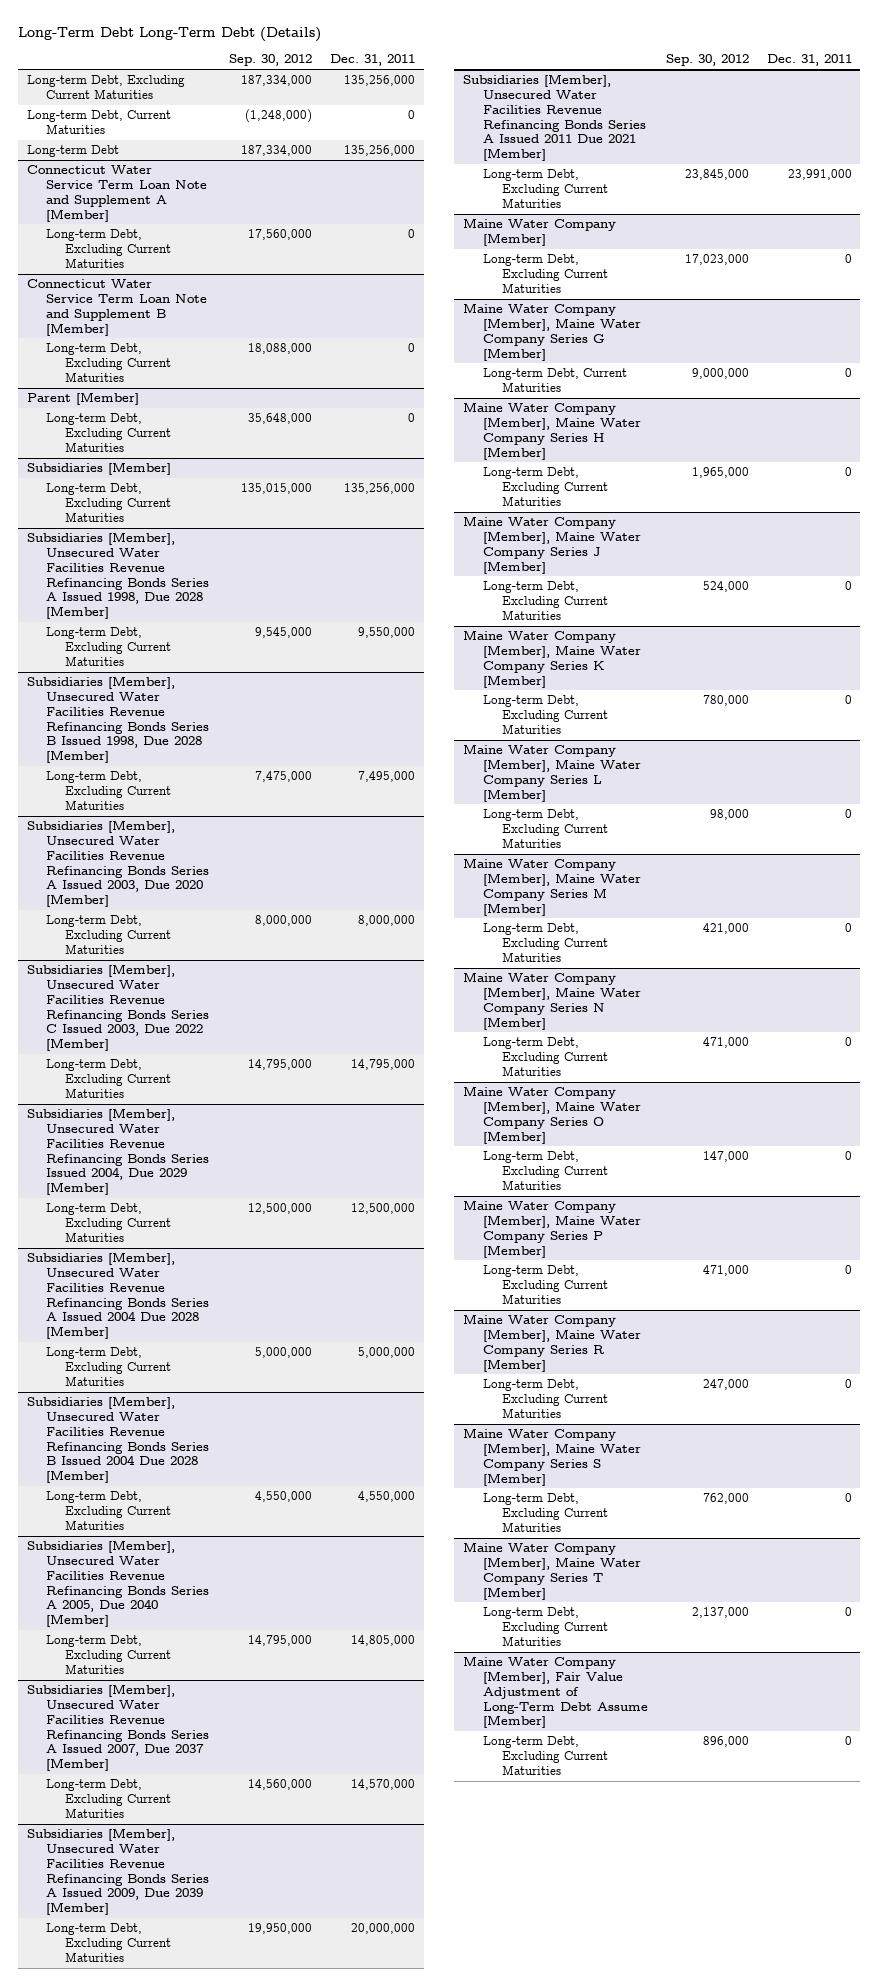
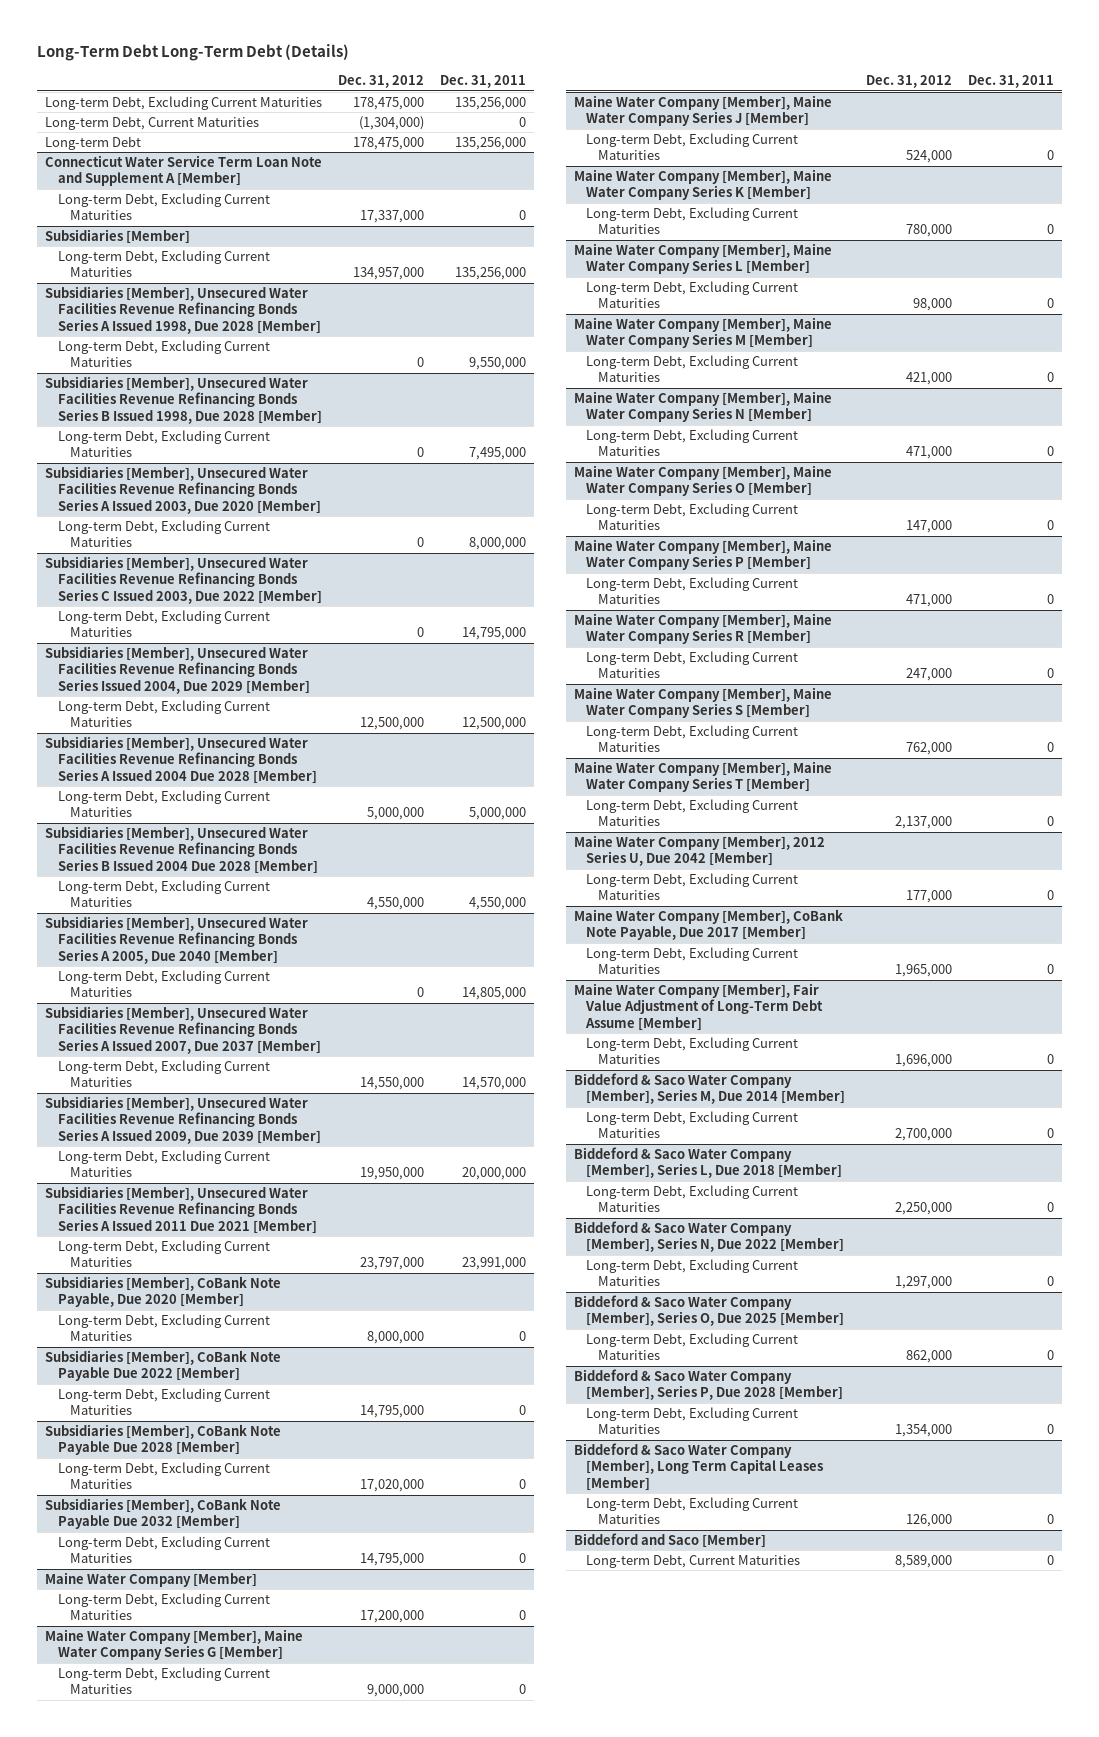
[228,54,312,67] Sep. 30, 2012 -> none
none -> [337,75,424,89] Dec. 31, 2012
[26,279,207,336] Connecticut Water Service Term Loan Note and Supplement B [Member] -> none
[45,343,172,382] Long-term Debt, Excluding Current Maturities -> none
[26,392,139,406] Parent [Member] -> none
[45,413,172,452] Long-term Debt, Excluding Current Maturities -> none
none -> [45,1275,282,1308] Subsidiaries [Member], CoBank Note Payable, Due 2020 [Member]
none -> [57,1313,270,1342] Long-term Debt, Excluding Current Maturities
none -> [45,1349,282,1382] Subsidiaries [Member], CoBank Note Payable Due 2022 [Member]
none -> [57,1387,270,1416] Long-term Debt, Excluding Current Maturities
none -> [45,1423,282,1456] Subsidiaries [Member], CoBank Note Payable Due 2028 [Member]
none -> [57,1461,270,1490] Long-term Debt, Excluding Current Maturities
none -> [45,1497,282,1530] Subsidiaries [Member], CoBank Note Payable Due 2032 [Member]
none -> [57,1535,270,1564] Long-term Debt, Excluding Current Maturities
[482,368,627,393] Long-term Debt, Current Maturities -> none
[463,402,641,460] Maine Water Company [Member], Maine Water Company Series H [Member] -> none
none -> [573,834,825,867] Maine Water Company [Member], 2012 Series U, Due 2042 [Member]
none -> [585,872,798,901] Long-term Debt, Excluding Current Maturities
none -> [573,908,843,941] Maine Water Company [Member], CoBank Note Payable, Due 2017 [Member]
none -> [585,946,798,975] Long-term Debt, Excluding Current Maturities
none -> [573,1072,845,1105] Biddeford & Saco Water Company [Member], Series M, Due 2014 [Member]
none -> [585,1110,798,1139] Long-term Debt, Excluding Current Maturities
none -> [573,1146,842,1179] Biddeford & Saco Water Company [Member], Series L, Due 2018 [Member]
none -> [585,1184,798,1213] Long-term Debt, Excluding Current Maturities
none -> [573,1220,844,1253] Biddeford & Saco Water Company [Member], Series N, Due 2022 [Member]
none -> [585,1258,798,1287] Long-term Debt, Excluding Current Maturities
none -> [573,1294,844,1327] Biddeford & Saco Water Company [Member], Series O, Due 2025 [Member]
none -> [585,1332,798,1361] Long-term Debt, Excluding Current Maturities
none -> [573,1368,843,1401] Biddeford & Saco Water Company [Member], Series P, Due 2028 [Member]
none -> [585,1406,798,1435] Long-term Debt, Excluding Current Maturities
none -> [573,1442,823,1491] Biddeford & Saco Water Company [Member], Long Term Capital Leases [Member]
none -> [585,1496,798,1525] Long-term Debt, Excluding Current Maturities
none -> [573,1532,766,1548] Biddeford and Saco [Member]
none -> [585,1553,800,1568] Long-term Debt, Current Maturities

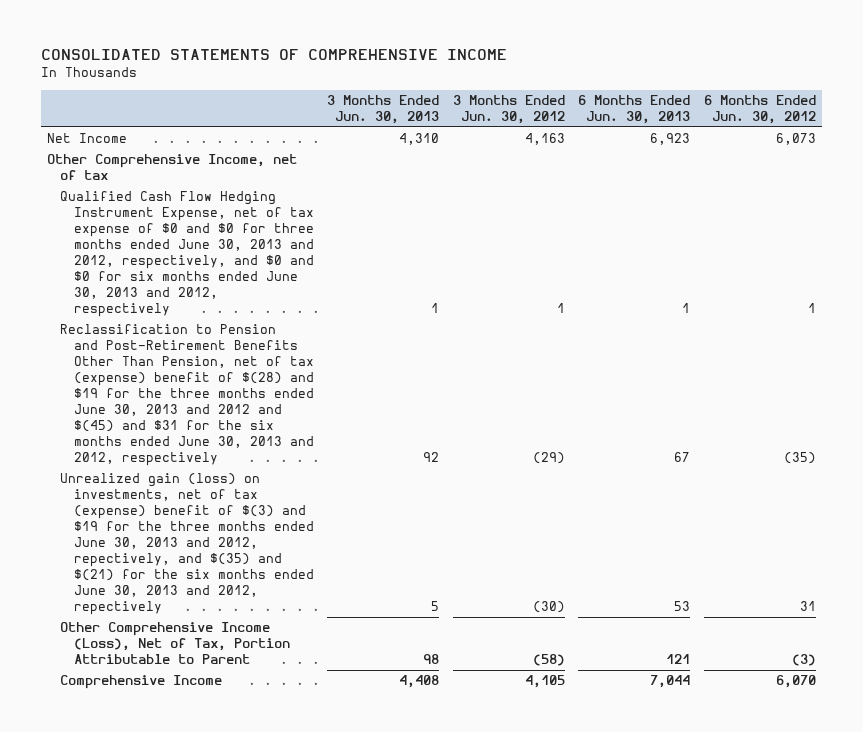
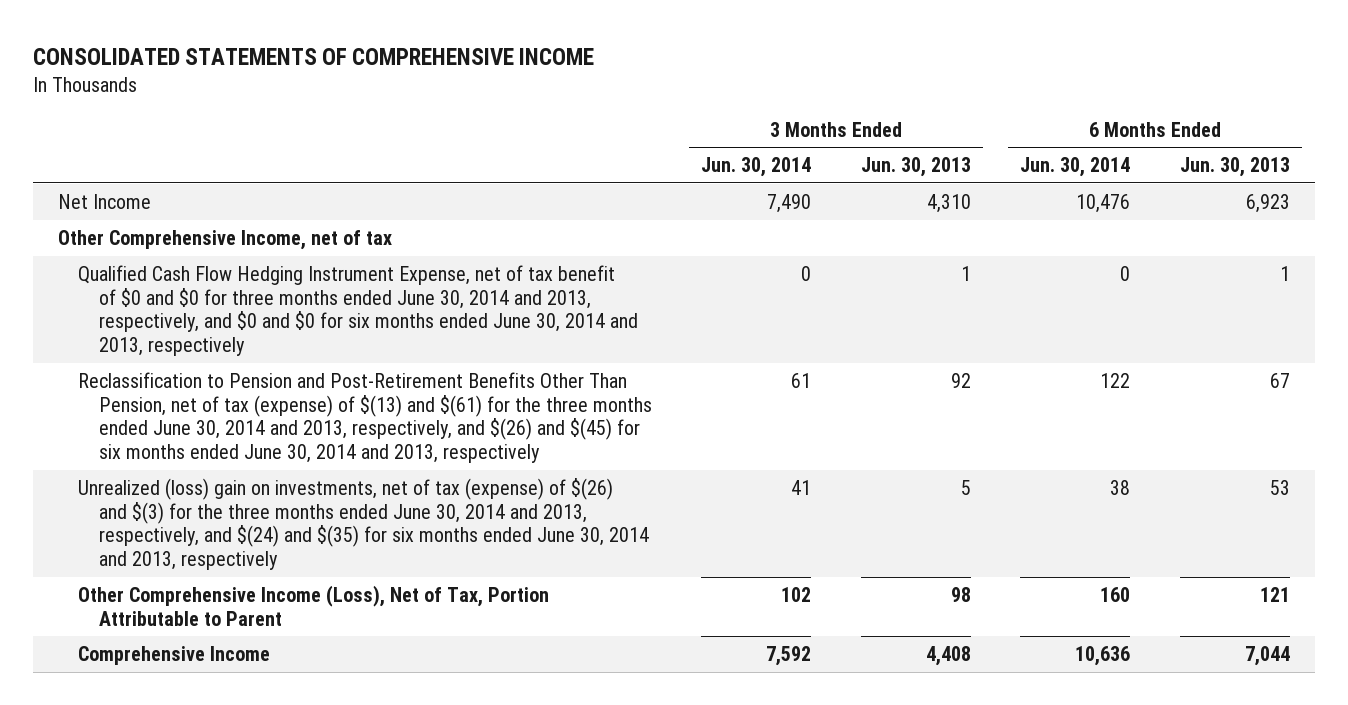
[452,95,565,125] 3 Months Ended Jun. 30, 2012 -> none
[703,95,816,125] 6 Months Ended Jun. 30, 2012 -> none
none -> [701,157,812,178] Jun. 30, 2014
none -> [1020,157,1131,178] Jun. 30, 2014
[60,191,314,318] Qualified Cash Flow Hedging Instrument Expense, net of tax expense of $0 and $0 for three months ended June 30, 2013 and 2012, respectively, and $0 and $0 for six months ended June 30, 2013 and 2012, respectively -> [78,264,638,357] Qualified Cash Flow Hedging Instrument Expense, net of tax benefit of $0 and $0 for three months ended June 30, 2014 and 2013, respectively, and $0 and $0 for six months ended June 30, 2014 and 2013, respectively
[60,324,314,467] Reclassification to Pension and Post-Retirement Benefits Other Than Pension, net of tax (expense) benefit of $(28) and $19 for the three months ended June 30, 2013 and 2012 and $(45) and $31 for the six months ended June 30, 2013 and 2012, respectively -> [78,371,652,464] Reclassification to Pension and Post-Retirement Benefits Other Than Pension, net of tax (expense) of $(13) and $(61) for the three months ended June 30, 2014 and 2013, respectively, and $(26) and $(45) for six months ended June 30, 2014 and 2013, respectively
[60,473,314,616] Unrealized gain (loss) on investments, net of tax (expense) benefit of $(3) and $19 for the three months ended June 30, 2013 and 2012, repectively, and $(35) and $(21) for the six months ended June 30, 2013 and 2012, repectively -> [78,477,649,571] Unrealized (loss) gain on investments, net of tax (expense) of $(26) and $(3) for the three months ended June 30, 2014 and 2013, respectively, and $(24) and $(35) for six months ended June 30, 2014 and 2013, respectively

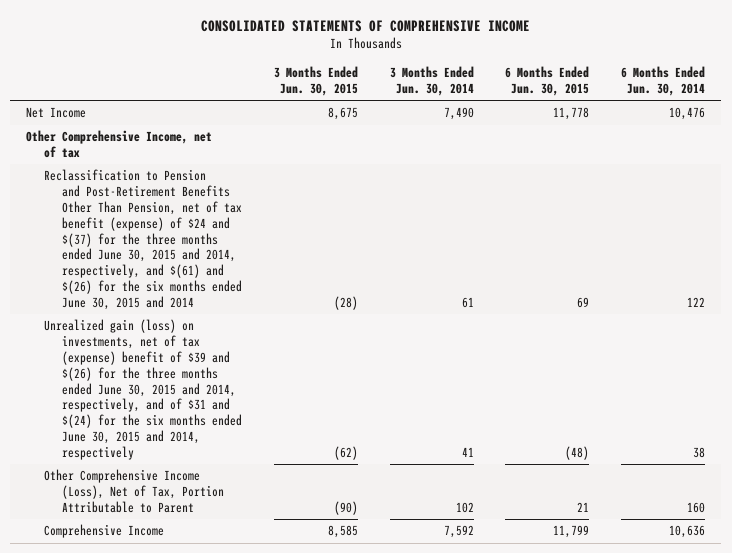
[860,157,971,178] Jun. 30, 2013 -> none
[1179,157,1290,178] Jun. 30, 2013 -> none
none -> [274,66,359,97] 3 Months Ended Jun. 30, 2015
none -> [505,66,590,97] 6 Months Ended Jun. 30, 2015
[78,264,638,357] Qualified Cash Flow Hedging Instrument Expense, net of tax benefit of $0 and $0 for three months ended June 30, 2014 and 2013, respectively, and $0 and $0 for six months ended June 30, 2014 and 2013, respectively -> none
[78,371,652,464] Reclassification to Pension and Post-Retirement Benefits Other Than Pension, net of tax (expense) of $(13) and $(61) for the three months ended June 30, 2014 and 2013, respectively, and $(26) and $(45) for six months ended June 30, 2014 and 2013, respectively -> [44,169,243,310] Reclassification to Pension and Post-Retirement Benefits Other Than Pension, net of tax benefit (expense) of $24 and $(37) for the three months ended June 30, 2015 and 2014, respectively, and $(61) and $(26) for the six months ended June 30, 2015 and 2014
[78,477,649,571] Unrealized (loss) gain on investments, net of tax (expense) of $(26) and $(3) for the three months ended June 30, 2014 and 2013, respectively, and $(24) and $(35) for six months ended June 30, 2014 and 2013, respectively -> [44,319,243,460] Unrealized gain (loss) on investments, net of tax (expense) benefit of $39 and $(26) for the three months ended June 30, 2015 and 2014, respectively, and of $31 and $(24) for the six months ended June 30, 2015 and 2014, respectively

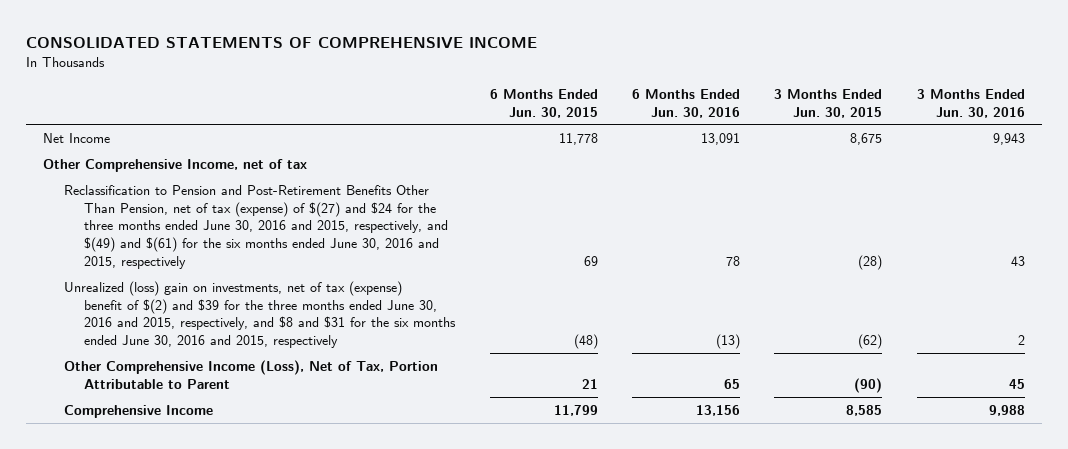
[389,66,474,97] 3 Months Ended Jun. 30, 2014 -> none
[621,66,706,97] 6 Months Ended Jun. 30, 2014 -> none
none -> [632,88,741,118] 6 Months Ended Jun. 30, 2016
none -> [916,88,1025,118] 3 Months Ended Jun. 30, 2016
[44,169,243,310] Reclassification to Pension and Post-Retirement Benefits Other Than Pension, net of tax benefit (expense) of $24 and $(37) for the three months ended June 30, 2015 and 2014, respectively, and $(61) and $(26) for the six months ended June 30, 2015 and 2014 -> [63,184,449,270] Reclassification to Pension and Post-Retirement Benefits Other Than Pension, net of tax (expense) of $(27) and $24 for the three months ended June 30, 2016 and 2015, respectively, and $(49) and $(61) for the six months ended June 30, 2016 and 2015, respectively
[44,319,243,460] Unrealized gain (loss) on investments, net of tax (expense) benefit of $39 and $(26) for the three months ended June 30, 2015 and 2014, respectively, and of $31 and $(24) for the six months ended June 30, 2015 and 2014, respectively -> [63,280,457,349] Unrealized (loss) gain on investments, net of tax (expense) benefit of $(2) and $39 for the three months ended June 30, 2016 and 2015, respectively, and $8 and $31 for the six months ended June 30, 2016 and 2015, respectively

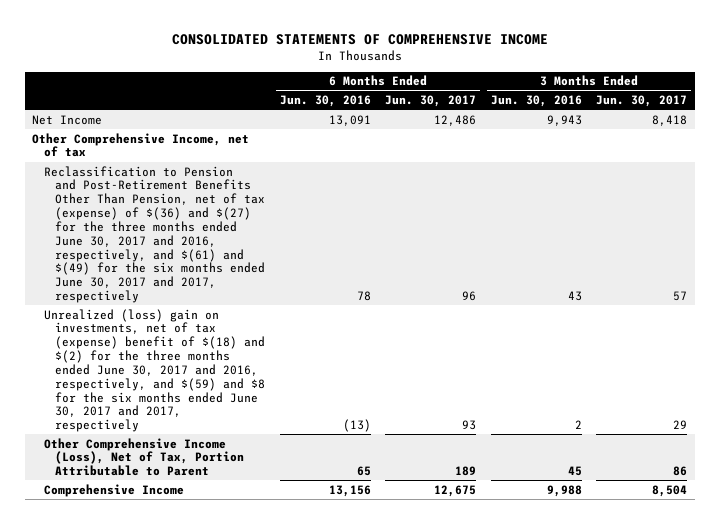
[489,88,598,118] 6 Months Ended Jun. 30, 2015 -> none
[774,88,883,118] 3 Months Ended Jun. 30, 2015 -> none
none -> [385,95,477,108] Jun. 30, 2017
none -> [596,95,688,108] Jun. 30, 2017
[63,184,449,270] Reclassification to Pension and Post-Retirement Benefits Other Than Pension, net of tax (expense) of $(27) and $24 for the three months ended June 30, 2016 and 2015, respectively, and $(49) and $(61) for the six months ended June 30, 2016 and 2015, respectively -> [43,165,266,303] Reclassification to Pension and Post-Retirement Benefits Other Than Pension, net of tax (expense) of $(36) and $(27) for the three months ended June 30, 2017 and 2016, respectively, and $(61) and $(49) for the six months ended June 30, 2017 and 2017, respectively
[63,280,457,349] Unrealized (loss) gain on investments, net of tax (expense) benefit of $(2) and $39 for the three months ended June 30, 2016 and 2015, respectively, and $8 and $31 for the six months ended June 30, 2016 and 2015, respectively -> [43,308,266,433] Unrealized (loss) gain on investments, net of tax (expense) benefit of $(18) and $(2) for the three months ended June 30, 2017 and 2016, respectively, and $(59) and $8 for the six months ended June 30, 2017 and 2017, respectively

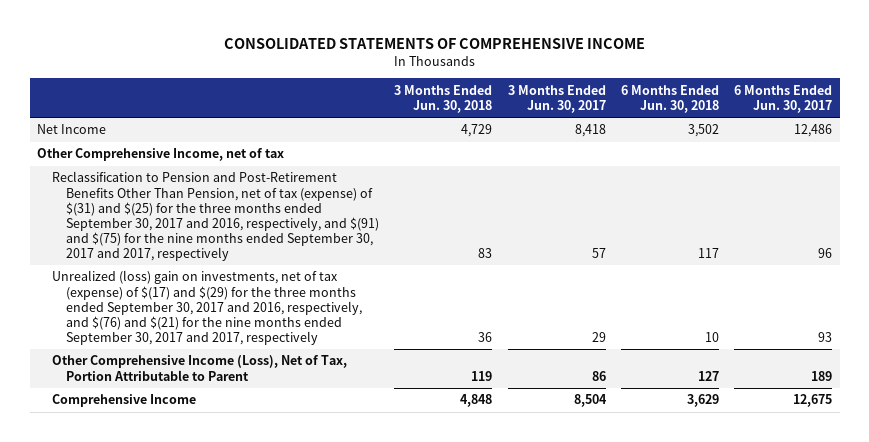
[279,95,371,108] Jun. 30, 2016 -> none
[490,95,582,108] Jun. 30, 2016 -> none
none -> [394,84,493,113] 3 Months Ended Jun. 30, 2018
none -> [620,84,719,113] 6 Months Ended Jun. 30, 2018
[43,165,266,303] Reclassification to Pension and Post-Retirement Benefits Other Than Pension, net of tax (expense) of $(36) and $(27) for the three months ended June 30, 2017 and 2016, respectively, and $(61) and $(49) for the six months ended June 30, 2017 and 2017, respectively -> [51,171,380,261] Reclassification to Pension and Post-Retirement Benefits Other Than Pension, net of tax (expense) of $(31) and $(25) for the three months ended September 30, 2017 and 2016, respectively, and $(91) and $(75) for the nine months ended September 30, 2017 and 2017, respectively
[43,308,266,433] Unrealized (loss) gain on investments, net of tax (expense) benefit of $(18) and $(2) for the three months ended June 30, 2017 and 2016, respectively, and $(59) and $8 for the six months ended June 30, 2017 and 2017, respectively -> [51,270,363,345] Unrealized (loss) gain on investments, net of tax (expense) of $(17) and $(29) for the three months ended September 30, 2017 and 2016, respectively, and $(76) and $(21) for the nine months ended September 30, 2017 and 2017, respectively

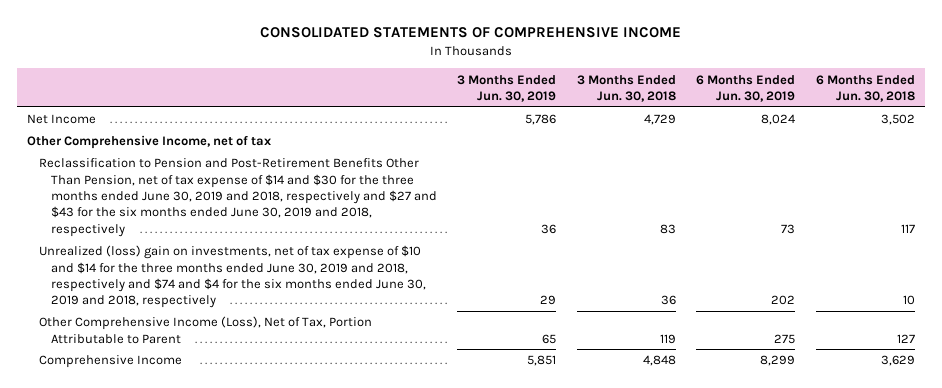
[507,84,606,113] 3 Months Ended Jun. 30, 2017 -> none
[734,84,833,113] 6 Months Ended Jun. 30, 2017 -> none
none -> [457,74,557,103] 3 Months Ended Jun. 30, 2019
none -> [696,74,796,103] 6 Months Ended Jun. 30, 2019
[51,171,380,261] Reclassification to Pension and Post-Retirement Benefits Other Than Pension, net of tax (expense) of $(31) and $(25) for the three months ended September 30, 2017 and 2016, respectively, and $(91) and $(75) for the nine months ended September 30, 2017 and 2017, respectively -> [38,158,437,237] Reclassification to Pension and Post-Retirement Benefits Other Than Pension, net of tax expense of $14 and $30 for the three months ended June 30, 2019 and 2018, respectively and $27 and $43 for the six months ended June 30, 2019 and 2018, respectively
[51,270,363,345] Unrealized (loss) gain on investments, net of tax (expense) of $(17) and $(29) for the three months ended September 30, 2017 and 2016, respectively, and $(76) and $(21) for the nine months ended September 30, 2017 and 2017, respectively -> [38,245,426,309] Unrealized (loss) gain on investments, net of tax expense of $10 and $14 for the three months ended June 30, 2019 and 2018, respectively and $74 and $4 for the six months ended June 30, 2019 and 2018, respectively

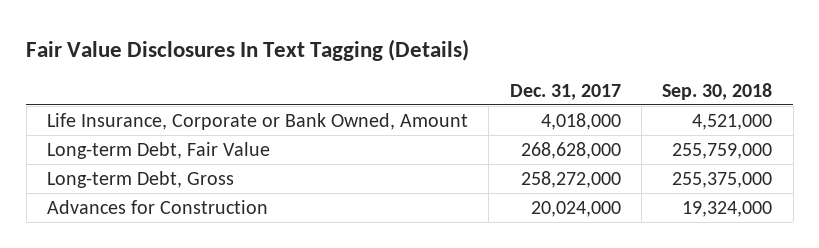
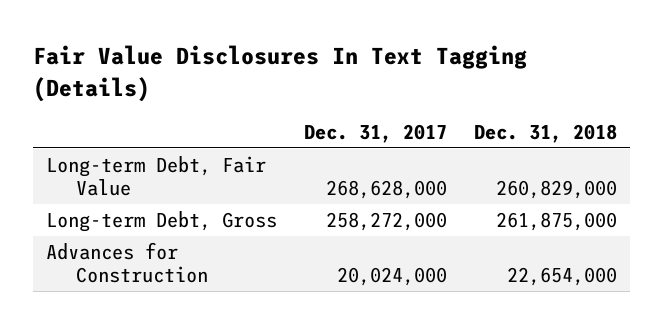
[662,82,773,100] Sep. 30, 2018 -> none
none -> [473,124,617,144] Dec. 31, 2018
[47,112,469,130] Life Insurance, Corporate or Bank Owned, Amount -> none

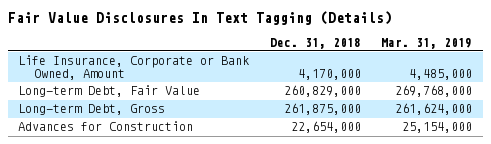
[304,124,448,144] Dec. 31, 2017 -> none
none -> [381,37,473,49] Mar. 31, 2019
none -> [18,55,250,80] Life Insurance, Corporate or Bank Owned, Amount

